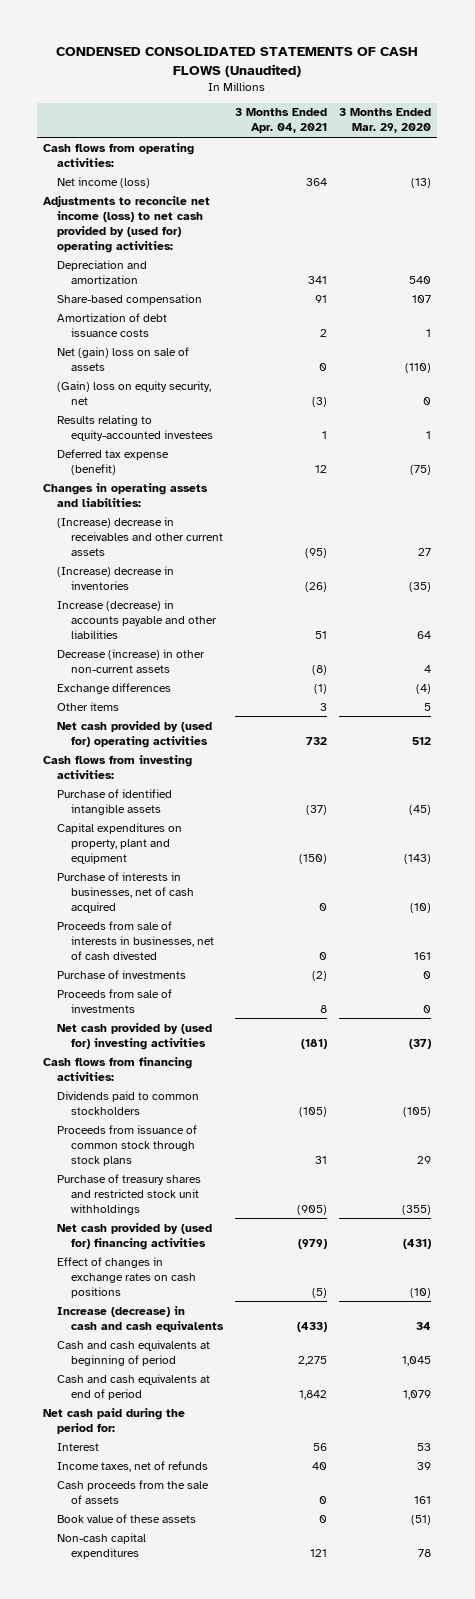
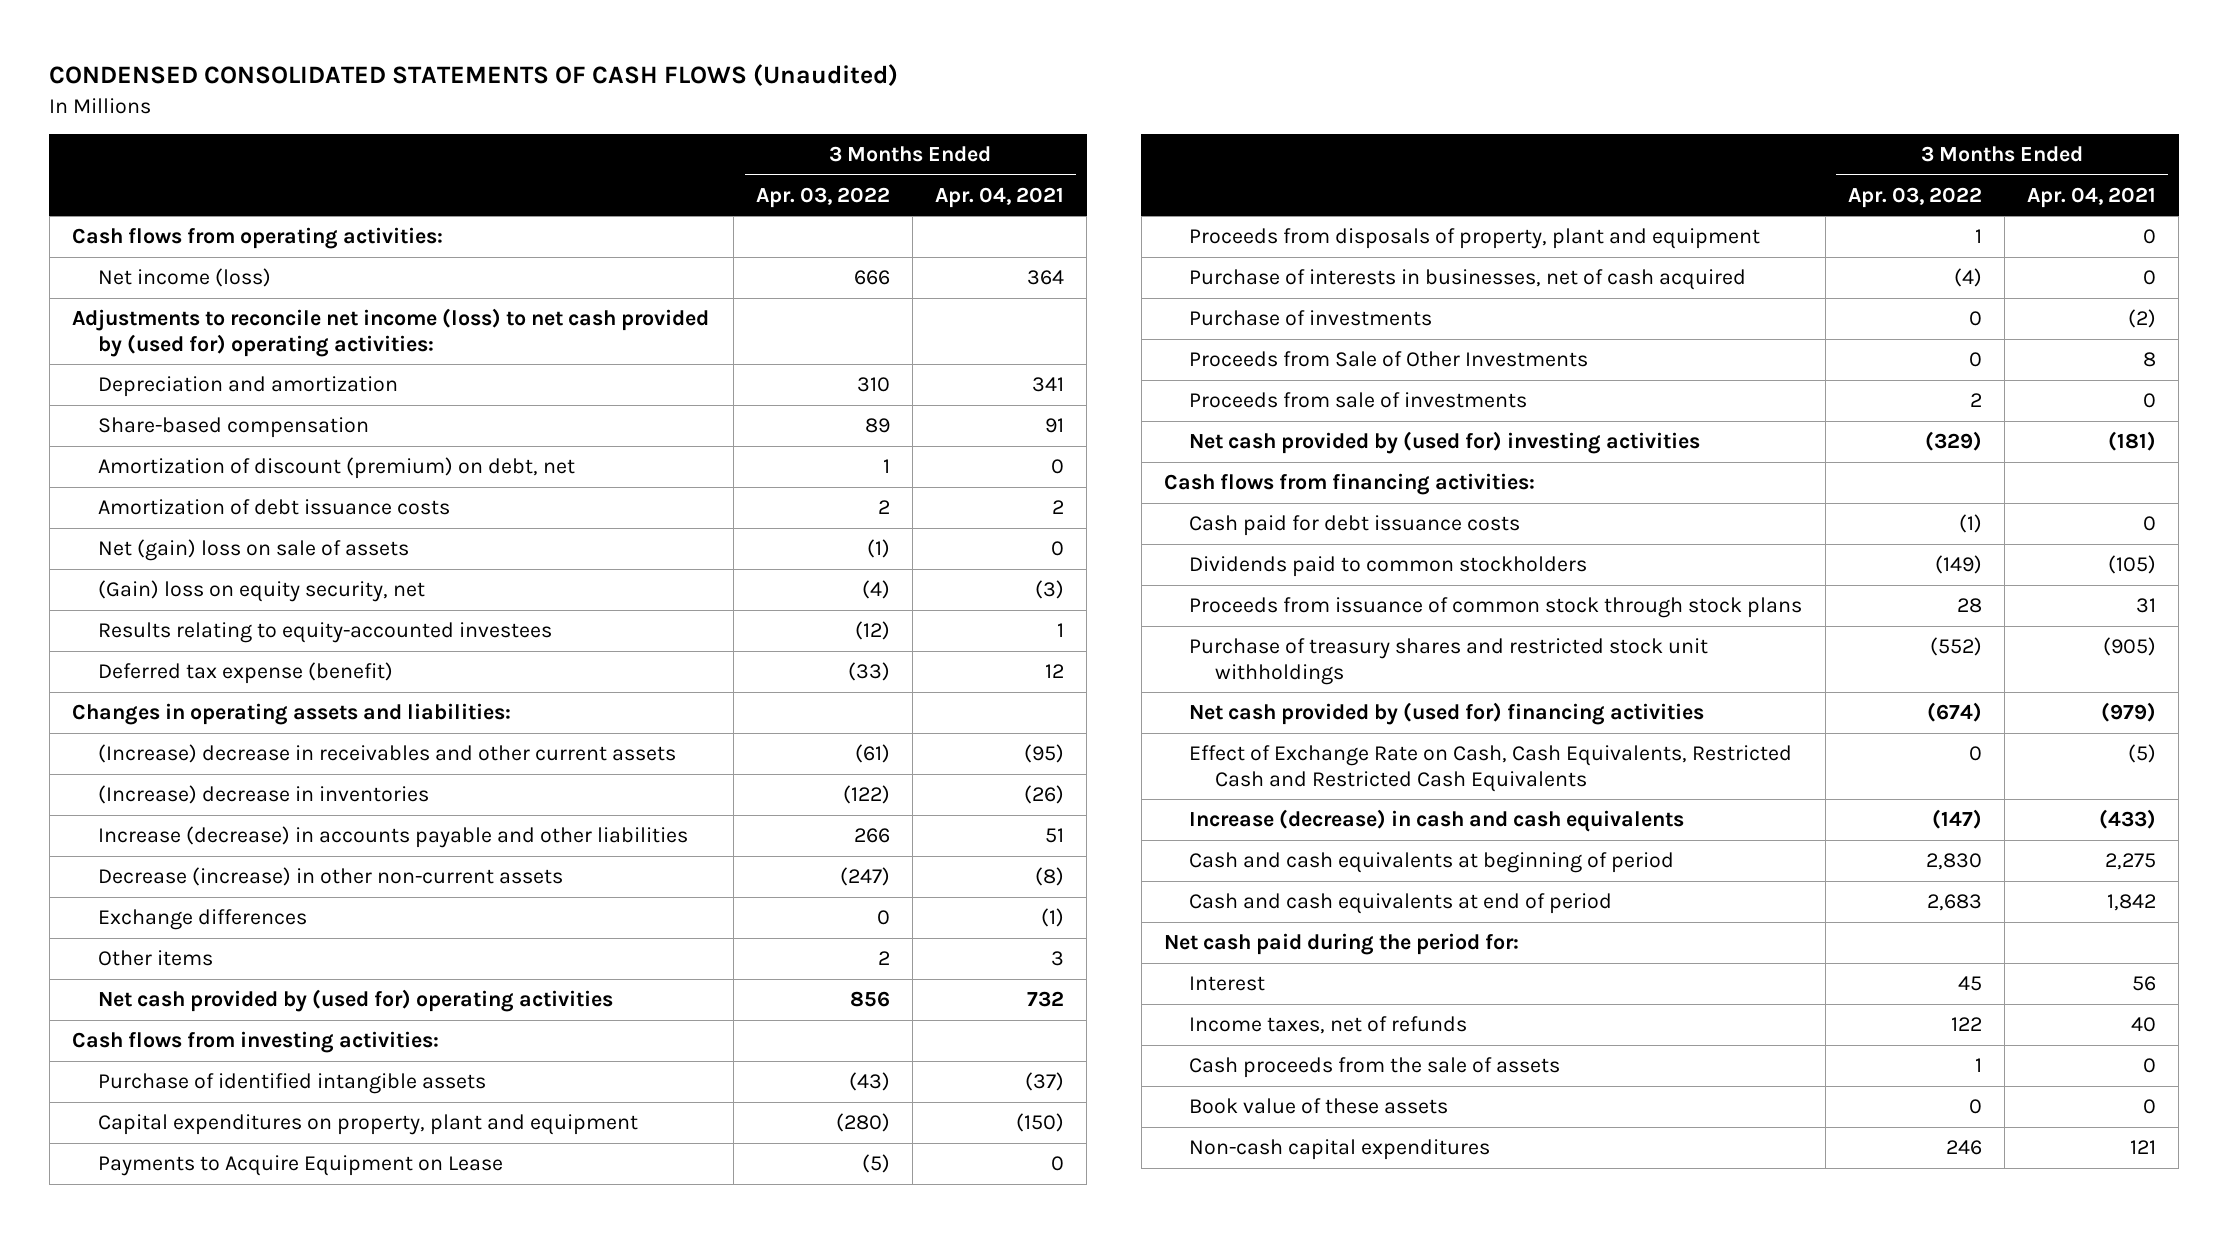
[339,108,432,134] 3 Months Ended Mar. 29, 2020 -> none
none -> [755,186,890,208] Apr. 03, 2022
none -> [97,457,575,480] Amortization of discount (premium) on debt, net
none -> [97,1155,503,1177] Payments to Acquire Equipment on Lease
none -> [1189,228,1761,250] Proceeds from disposals of property, plant and equipment
[57,920,215,960] Proceeds from sale of interests in businesses, net of cash divested -> none
none -> [1189,351,1589,368] Proceeds from Sale of Other Investments
[320,1004,328,1013] 8 -> [2143,393,2157,409] 0
none -> [1189,515,1521,537] Cash paid for debt issuance costs
[57,1256,197,1298] Effect of changes in exchange rates on cash positions -> none
none -> [1189,745,1793,792] Effect of Exchange Rate on Cash, Cash Equivalents, Restricted Cash and Restricted Cash Equivalents

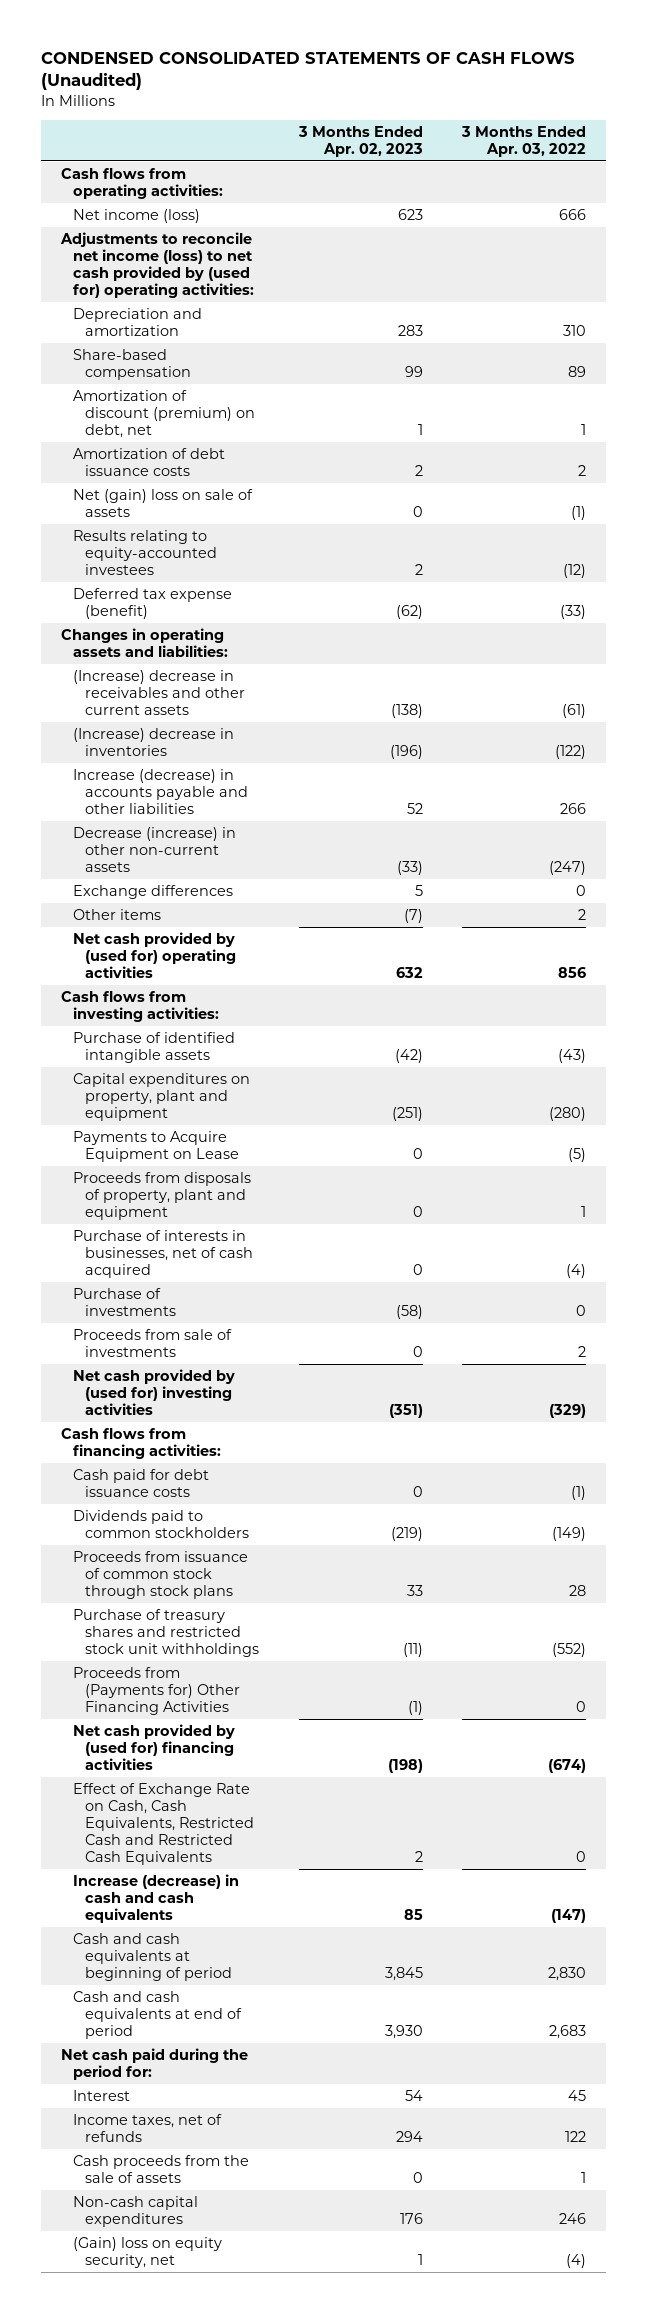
[935,186,1065,208] Apr. 04, 2021 -> none
none -> [297,125,423,158] 3 Months Ended Apr. 02, 2023
[1189,351,1589,368] Proceeds from Sale of Other Investments -> none
none -> [73,1666,240,1716] Proceeds from (Payments for) Other Financing Activities
[1189,1098,1449,1115] Book value of these assets -> none
[97,580,425,603] (Gain) loss on equity security, net -> [73,2236,223,2268] (Gain) loss on equity security, net

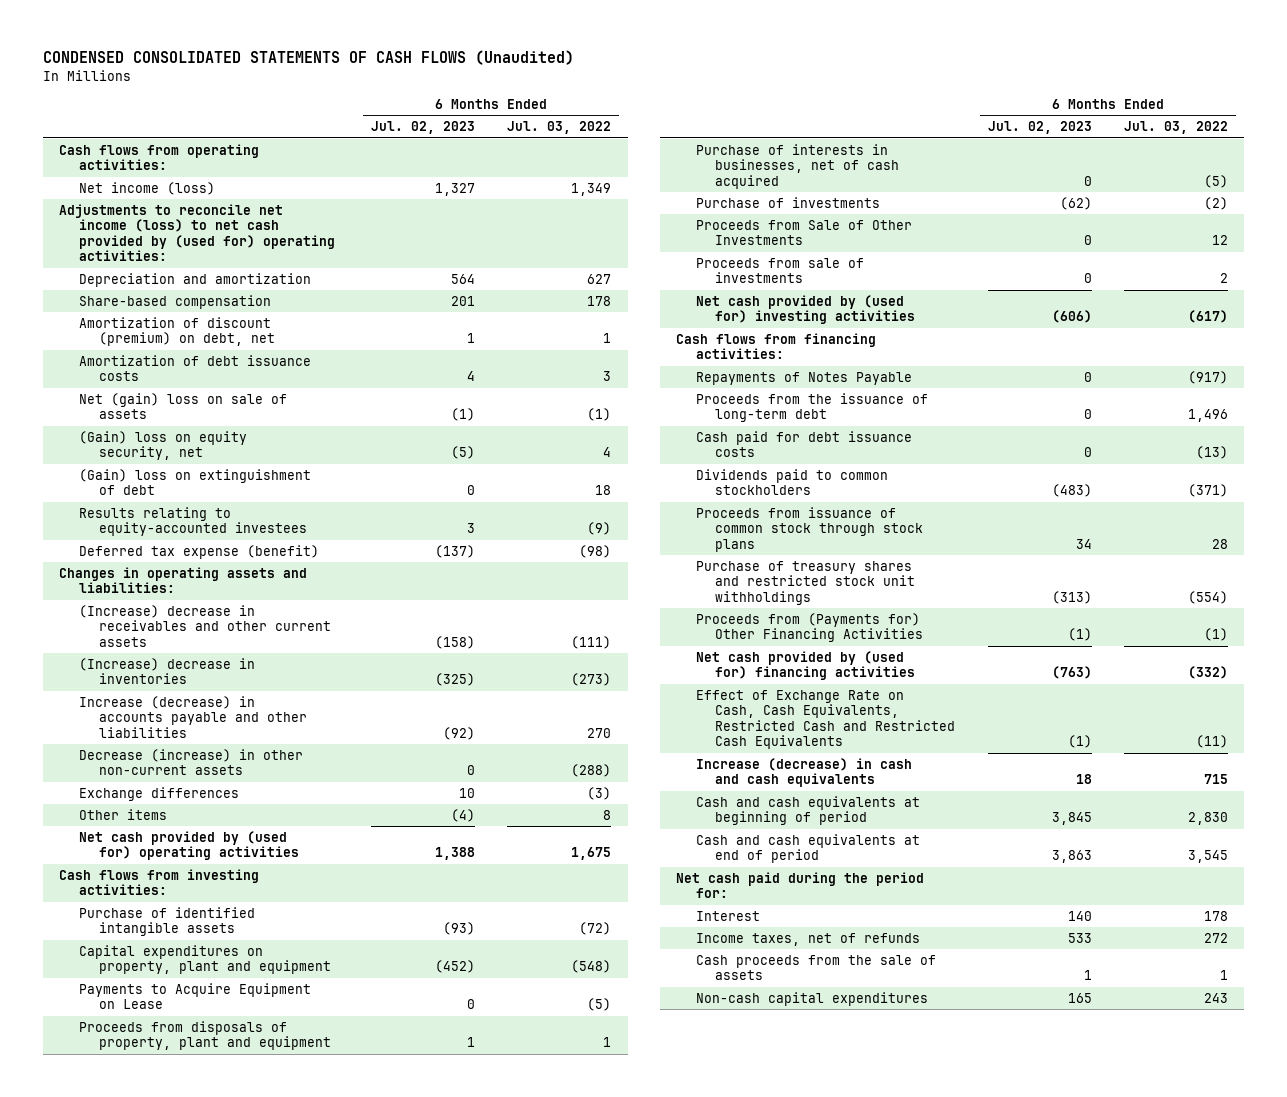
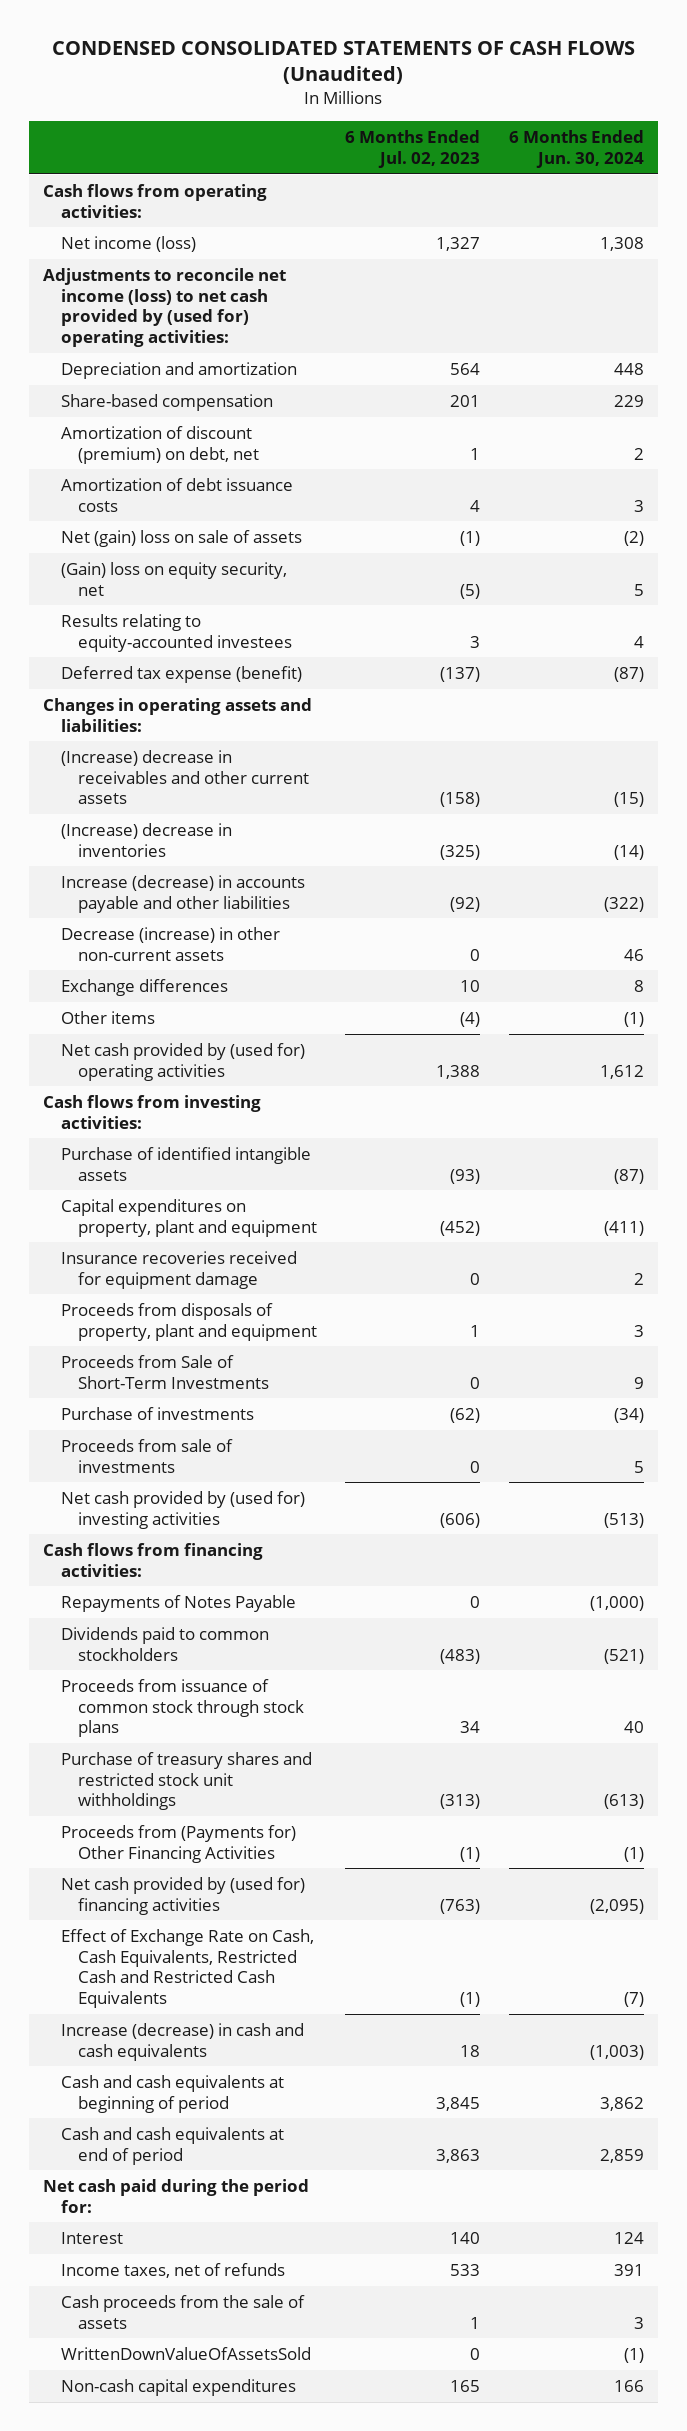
[507,121,612,135] Jul. 03, 2022 -> none
none -> [508,130,644,168] 6 Months Ended Jun. 30, 2024
[79,468,312,496] (Gain) loss on extinguishment of debt -> none
[79,982,312,1010] Payments to Acquire Equipment on Lease -> none
none -> [60,1250,297,1289] Insurance recoveries received for equipment damage
[695,143,900,189] Purchase of interests in businesses, net of cash acquired -> none
none -> [60,1354,270,1389] Proceeds from Sale of Short-Term Investments
[695,219,912,246] Proceeds from Sale of Other Investments -> none
[695,392,928,423] Proceeds from the issuance of long-term debt -> none
[695,430,912,458] Cash paid for debt issuance costs -> none
none -> [60,2346,311,2360] WrittenDownValueOfAssetsSold

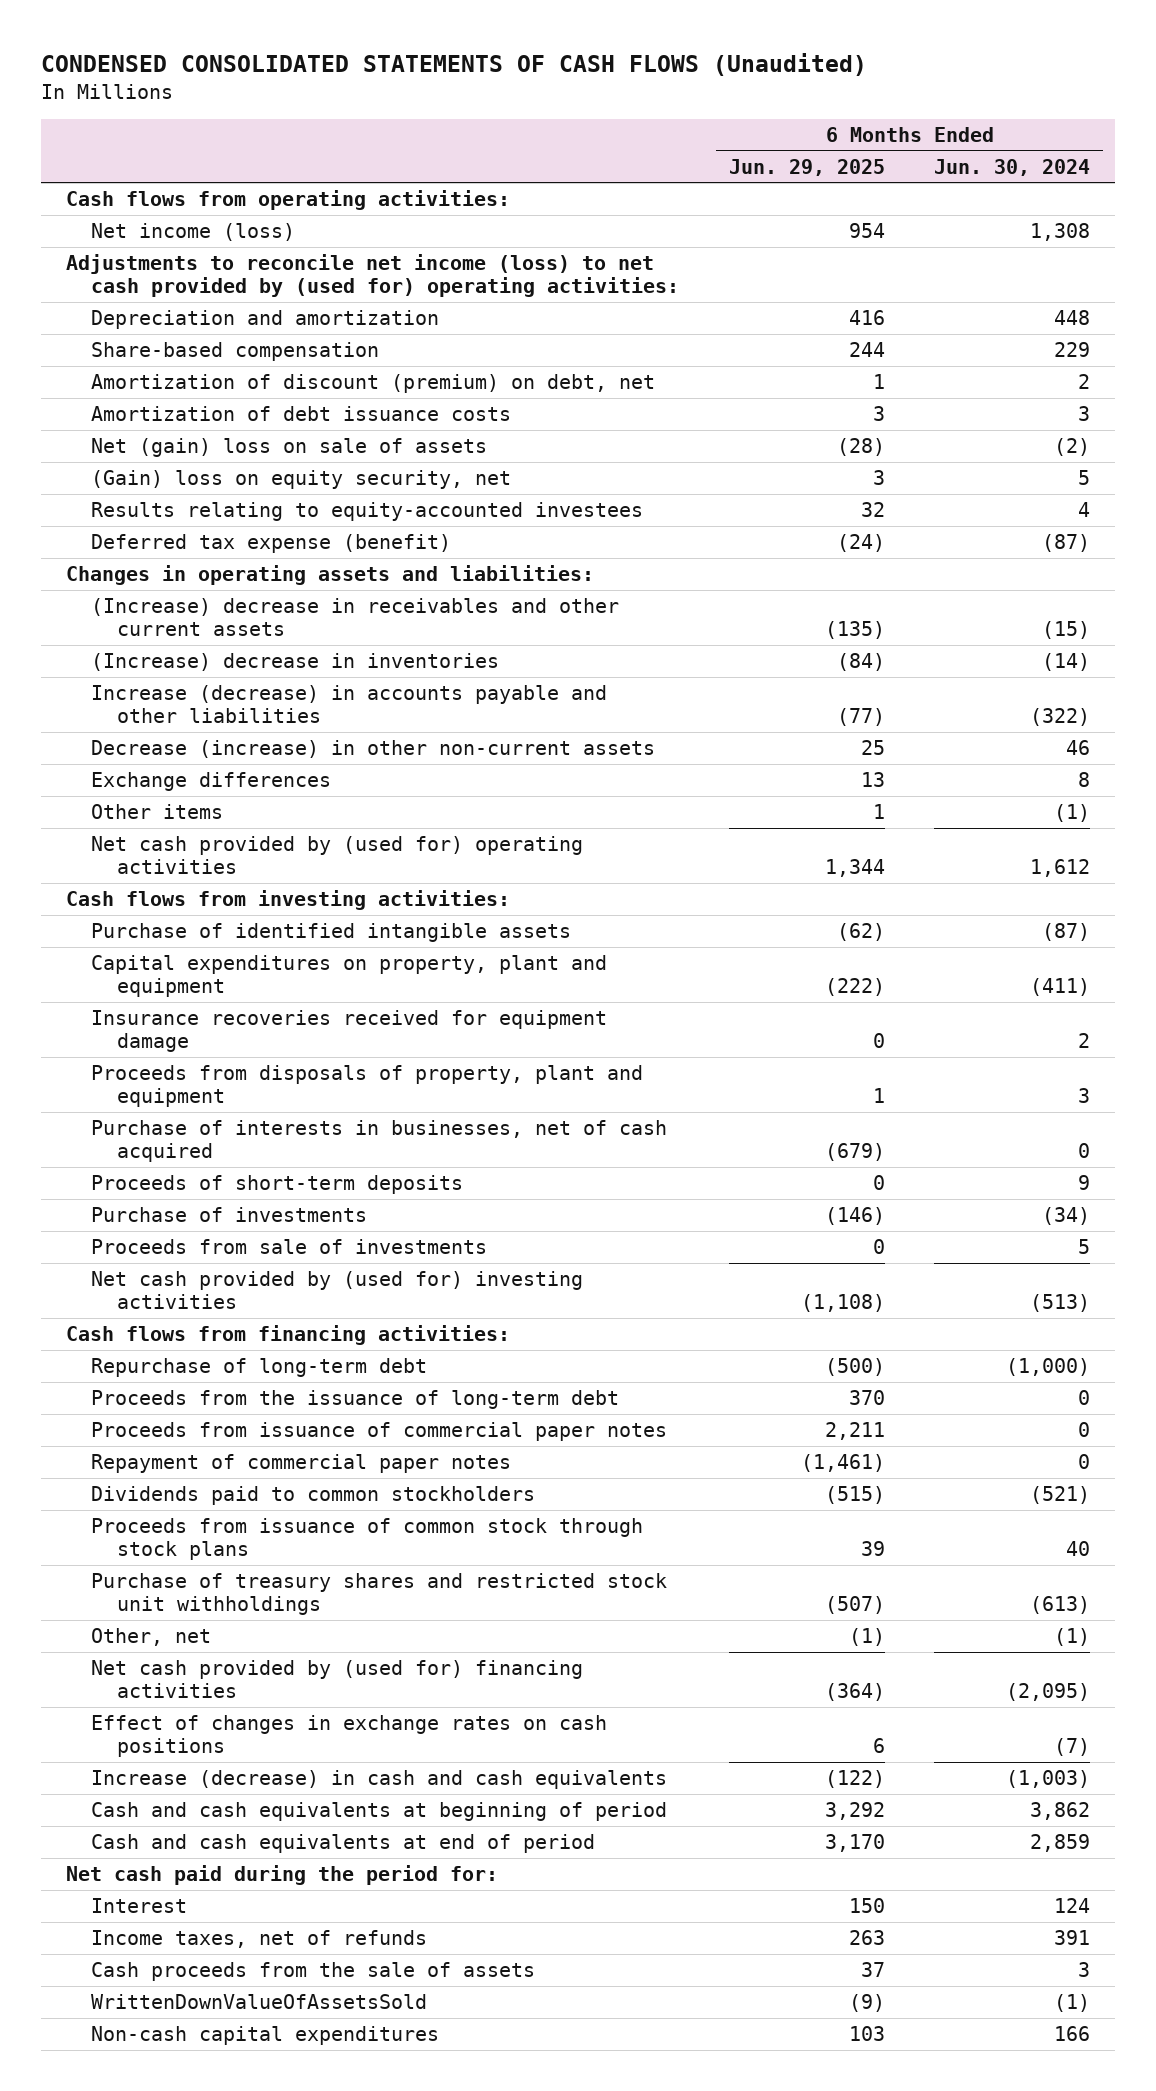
[345,130,481,168] 6 Months Ended Jul. 02, 2023 -> none
none -> [728,158,885,176] Jun. 29, 2025
none -> [91,1120,668,1163] Purchase of interests in businesses, net of cash acquired
[60,1354,270,1389] Proceeds from Sale of Short-Term Investments -> [91,1175,464,1195] Proceeds of short-term deposits
[60,1594,296,1612] Repayments of Notes Payable -> [91,1358,428,1378] Repurchase of long-term debt
none -> [91,1390,620,1410] Proceeds from the issuance of long-term debt
none -> [91,1422,668,1442] Proceeds from issuance of commercial paper notes
none -> [91,1454,512,1474] Repayment of commercial paper notes
[60,1824,296,1863] Proceeds from (Payments for) Other Financing Activities -> [91,1628,212,1647] Other, net
[60,1928,314,2009] Effect of Exchange Rate on Cash, Cash Equivalents, Restricted Cash and Restricted Cash Equivalents -> [91,1715,608,1758] Effect of changes in exchange rates on cash positions

